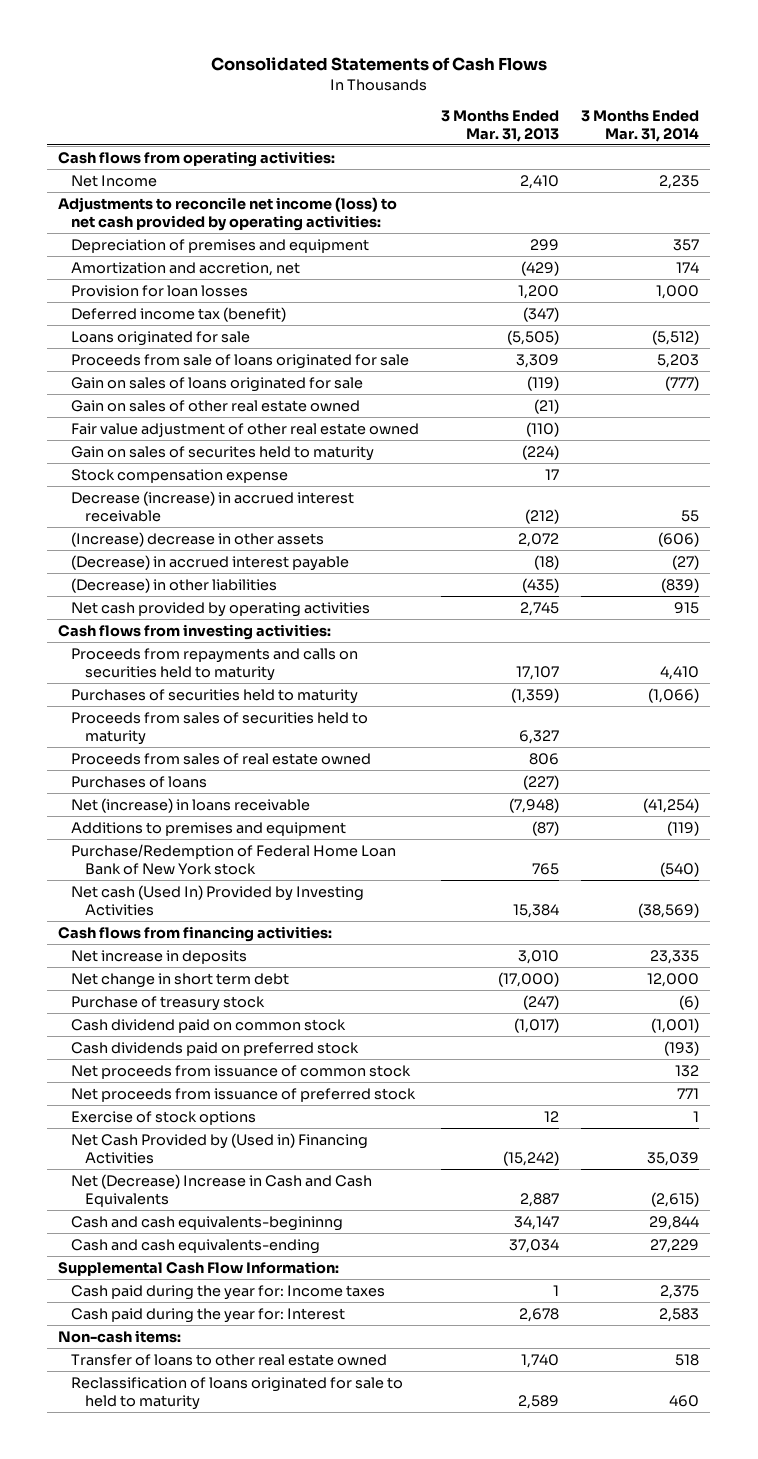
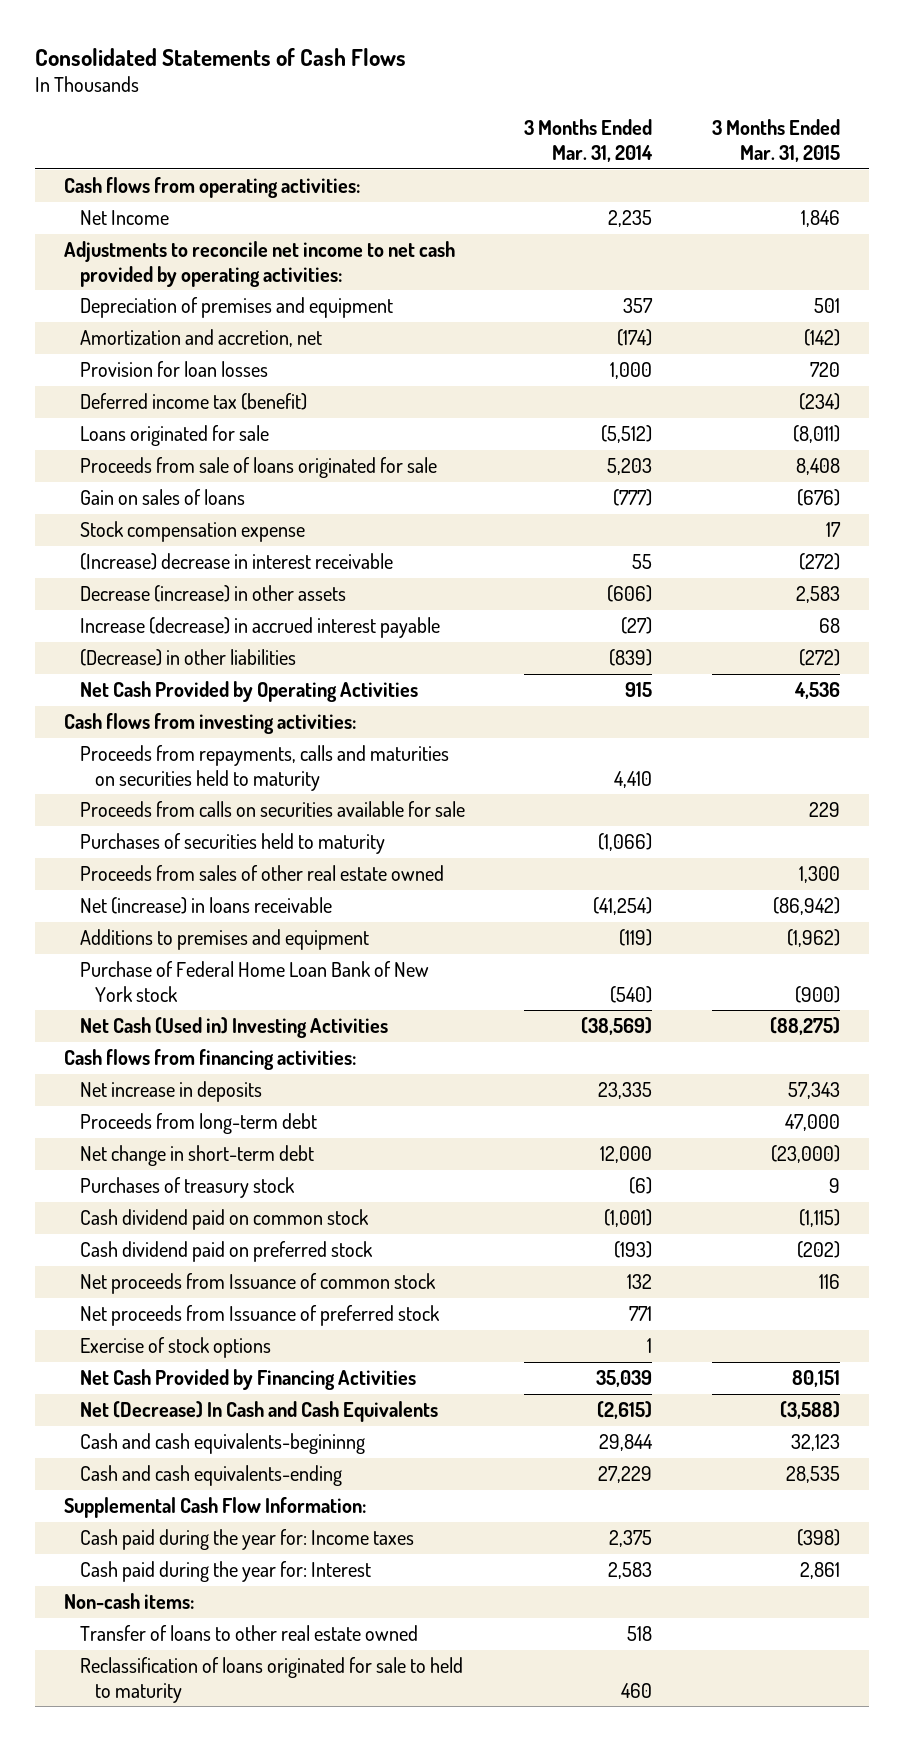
[441,109,560,142] 3 Months Ended Mar. 31, 2013 -> none
none -> [711,119,840,162] 3 Months Ended Mar. 31, 2015
[58,196,398,231] Adjustments to reconcile net income (loss) to net cash provided by operating activities: -> [64,241,456,287] Adjustments to reconcile net income to net cash provided by operating activities:
[676,261,700,273] 174 -> [617,329,653,347] (174)
[71,399,361,412] Gain on sales of other real estate owned -> none
[71,422,420,437] Fair value adjustment of other real estate owned -> none
[71,445,375,461] Gain on sales of securites held to maturity -> none
[71,376,364,392] Gain on sales of loans originated for sale -> [79,489,245,506] Gain on sales of loans
[71,490,355,522] Decrease (increase) in accrued interest receivable -> [79,553,393,571] (Increase) decrease in interest receivable
[71,531,325,547] (Increase) decrease in other assets -> [79,585,346,603] Decrease (increase) in other assets
[71,554,350,571] (Decrease) in accrued interest payable -> [79,617,440,639] Increase (decrease) in accrued interest payable
[71,601,371,617] Net cash provided by operating activities -> [79,681,418,703] Net Cash Provided by Operating Activities
[71,647,359,681] Proceeds from repayments and calls on securities held to maturity -> [79,745,449,791] Proceeds from repayments, calls and maturities on securities held to maturity
none -> [79,801,465,818] Proceeds from calls on securities available for sale
[71,711,369,745] Proceeds from sales of securities held to maturity -> none
[71,775,208,788] Purchases of loans -> none
[71,752,372,765] Proceeds from sales of real estate owned -> [79,865,444,882] Proceeds from sales of other real estate owned
[71,843,397,875] Purchase/Redemption of Federal Home Loan Bank of New York stock -> [79,961,429,1002] Purchase of Federal Home Loan Bank of New York stock
[71,884,365,916] Net cash (Used In) Provided by Investing Activities -> [79,1017,388,1039] Net Cash (Used in) Investing Activities
none -> [79,1113,317,1135] Proceeds from long-term debt
[71,972,290,988] Net change in short term debt -> [79,1145,314,1167] Net change in short-term debt
[71,995,266,1011] Purchase of treasury stock -> [79,1177,295,1199] Purchases of treasury stock
[71,1041,360,1056] Cash dividends paid on preferred stock -> [79,1241,373,1263] Cash dividend paid on preferred stock
[71,1064,412,1079] Net proceeds from issuance of common stock -> [79,1273,436,1295] Net proceeds from Issuance of common stock
[71,1087,417,1102] Net proceeds from issuance of preferred stock -> [79,1305,440,1327] Net proceeds from Issuance of preferred stock
[71,1132,369,1164] Net Cash Provided by (Used in) Financing Activities -> [79,1369,416,1391] Net Cash Provided by Financing Activities
[71,1173,373,1207] Net (Decrease) Increase in Cash and Cash Equivalents -> [79,1401,438,1423] Net (Decrease) In Cash and Cash Equivalents

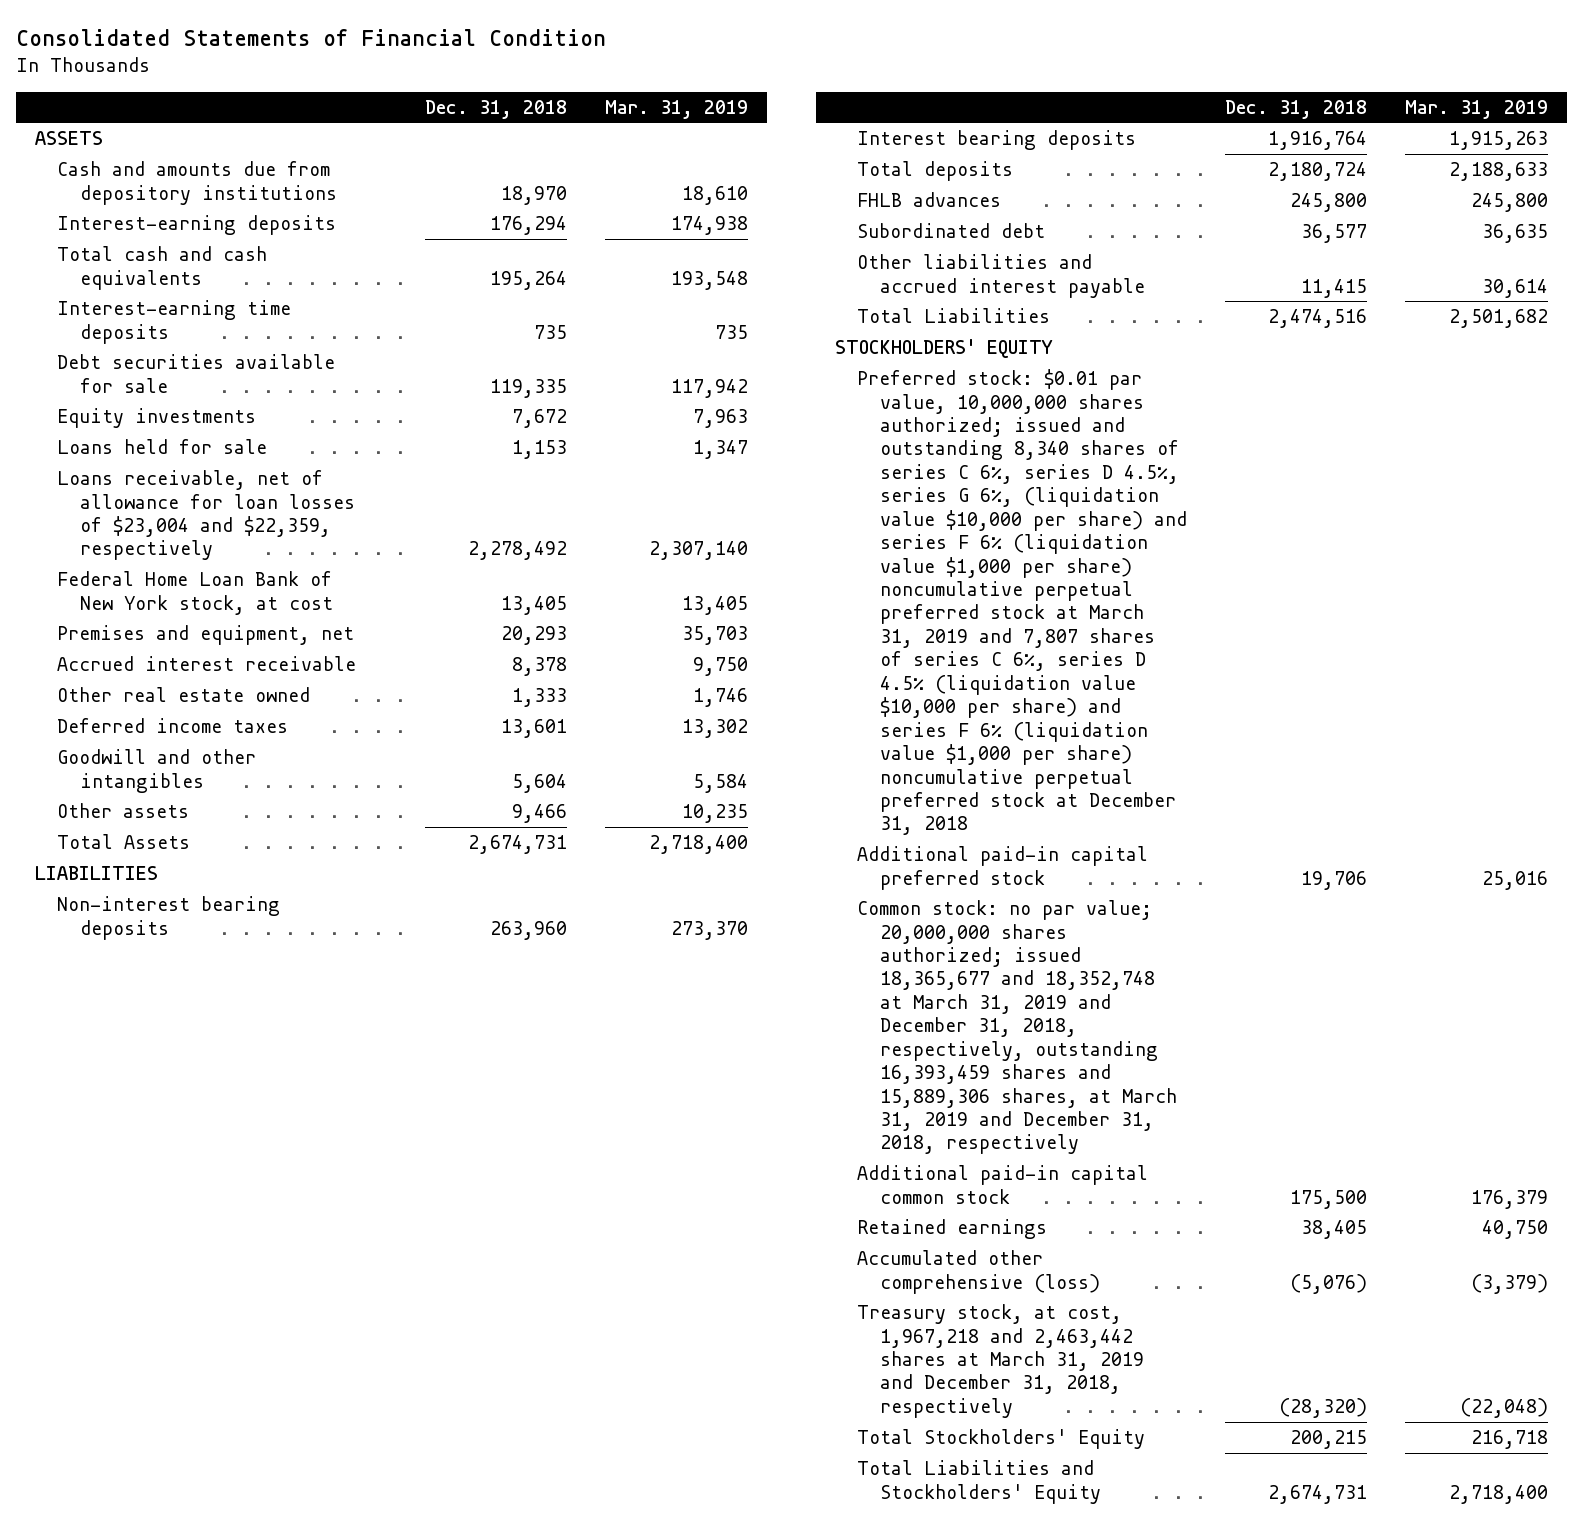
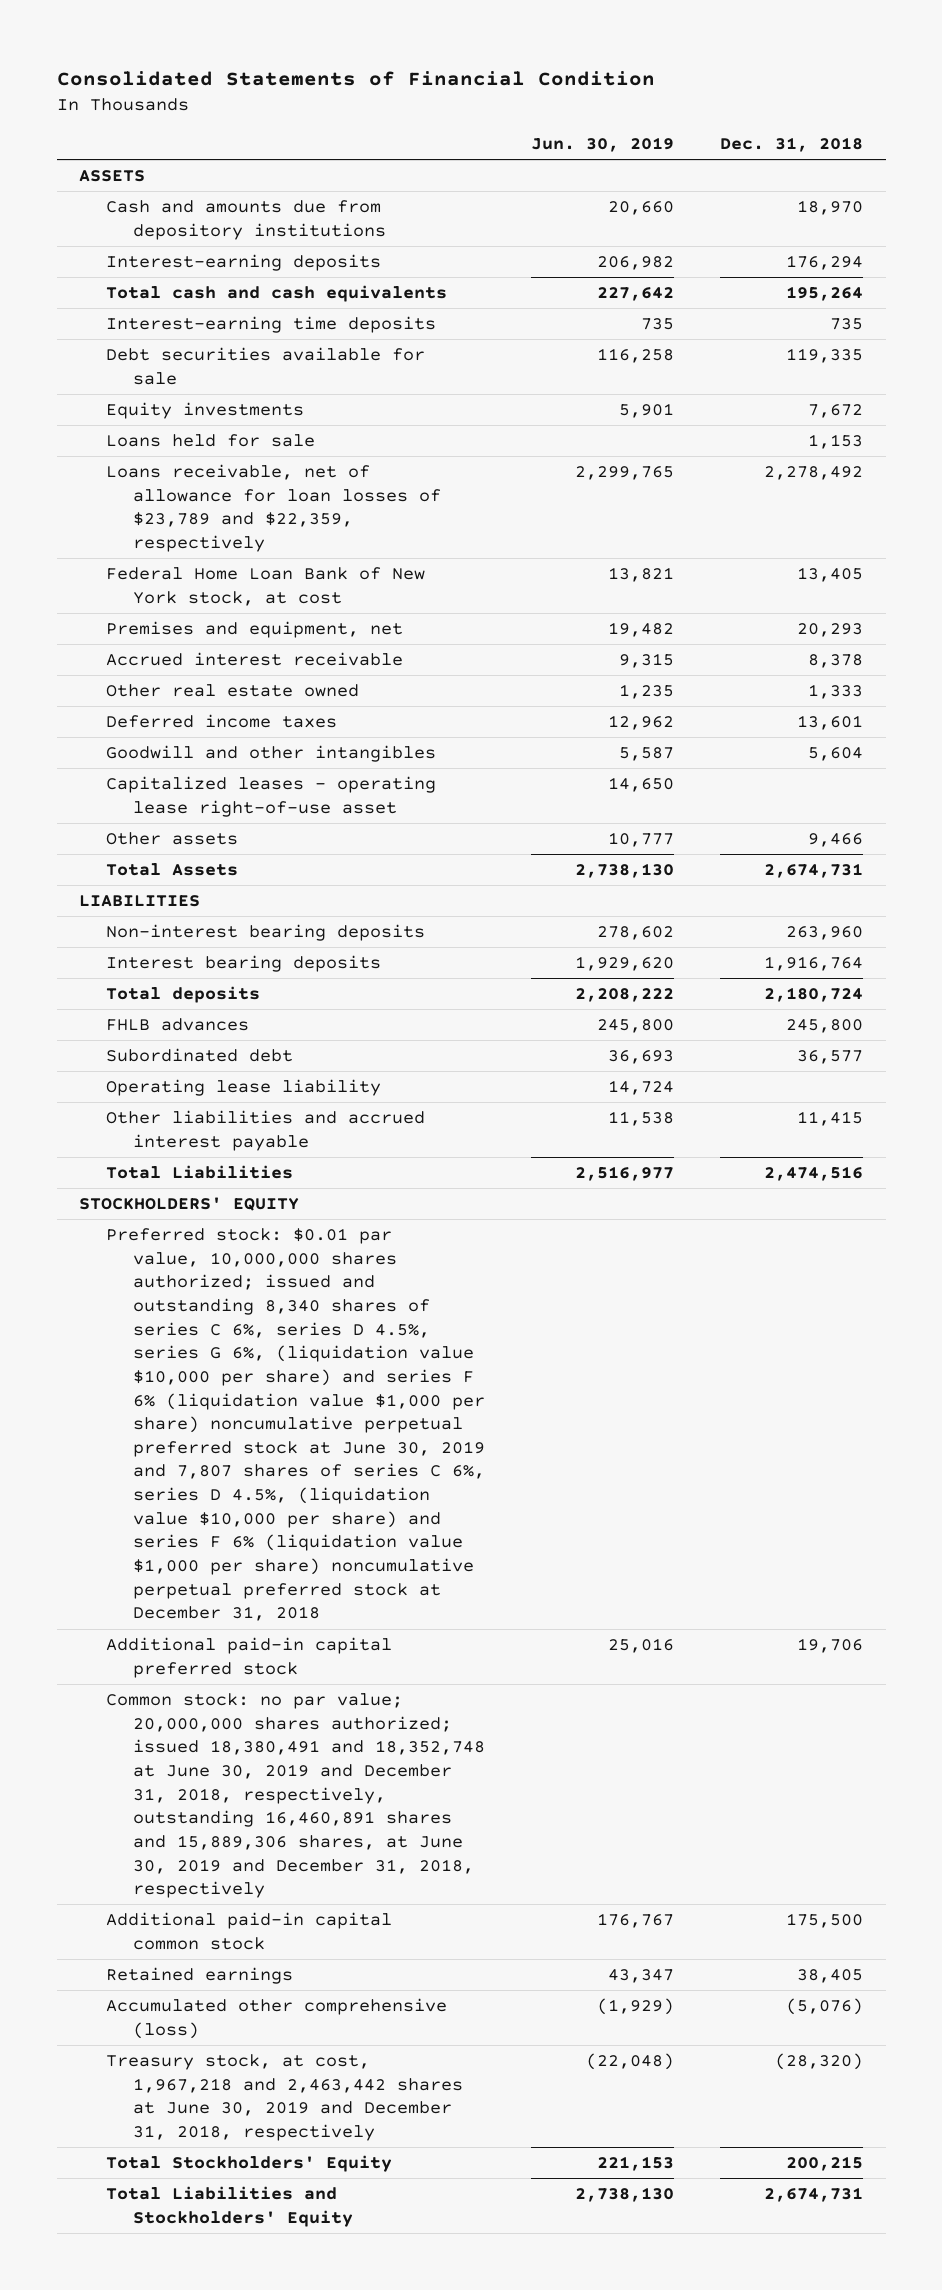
[605,99,749,119] Mar. 31, 2019 -> none
none -> [531,136,675,152] Jun. 30, 2019
[57,470,355,561] Loans receivable, net of allowance for loan losses of $23,004 and $22,359, respectively -> [106,463,442,552] Loans receivable, net of allowance for loan losses of $23,789 and $22,359, respectively
none -> [106,775,437,817] Capitalized leases - operating lease right-of-use asset
none -> [106,1078,382,1096] Operating lease liability
[857,369,1187,836] Preferred stock: $0.01 par value, 10,000,000 shares authorized; issued and outstanding 8,340 shares of series C 6%, series D 4.5%, series G 6%, (liquidation value $10,000 per share) and series F 6% (liquidation value $1,000 per share) noncumulative perpetual preferred stock at March 31, 2019 and 7,807 shares of series C 6%, series D 4.5% (liquidation value $10,000 per share) and series F 6% (liquidation value $1,000 per share) noncumulative perpetual preferred stock at December 31, 2018 -> [106,1227,486,1622] Preferred stock: $0.01 par value, 10,000,000 shares authorized; issued and outstanding 8,340 shares of series C 6%, series D 4.5%, series G 6%, (liquidation value $10,000 per share) and series F 6% (liquidation value $1,000 per share) noncumulative perpetual preferred stock at June 30, 2019 and 7,807 shares of series C 6%, series D 4.5%, (liquidation value $10,000 per share) and series F 6% (liquidation value $1,000 per share) noncumulative perpetual preferred stock at December 31, 2018
[857,900,1177,1155] Common stock: no par value; 20,000,000 shares authorized; issued 18,365,677 and 18,352,748 at March 31, 2019 and December 31, 2018, respectively, outstanding 16,393,459 shares and 15,889,306 shares, at March 31, 2019 and December 31, 2018, respectively -> [106,1692,486,1899] Common stock: no par value; 20,000,000 shares authorized; issued 18,380,491 and 18,352,748 at June 30, 2019 and December 31, 2018, respectively, outstanding 16,460,891 shares and 15,889,306 shares, at June 30, 2019 and December 31, 2018, respectively
[857,1304,1144,1418] Treasury stock, at cost, 1,967,218 and 2,463,442 shares at March 31, 2019 and December 31, 2018, respectively -> [106,2053,464,2141] Treasury stock, at cost, 1,967,218 and 2,463,442 shares at June 30, 2019 and December 31, 2018, respectively

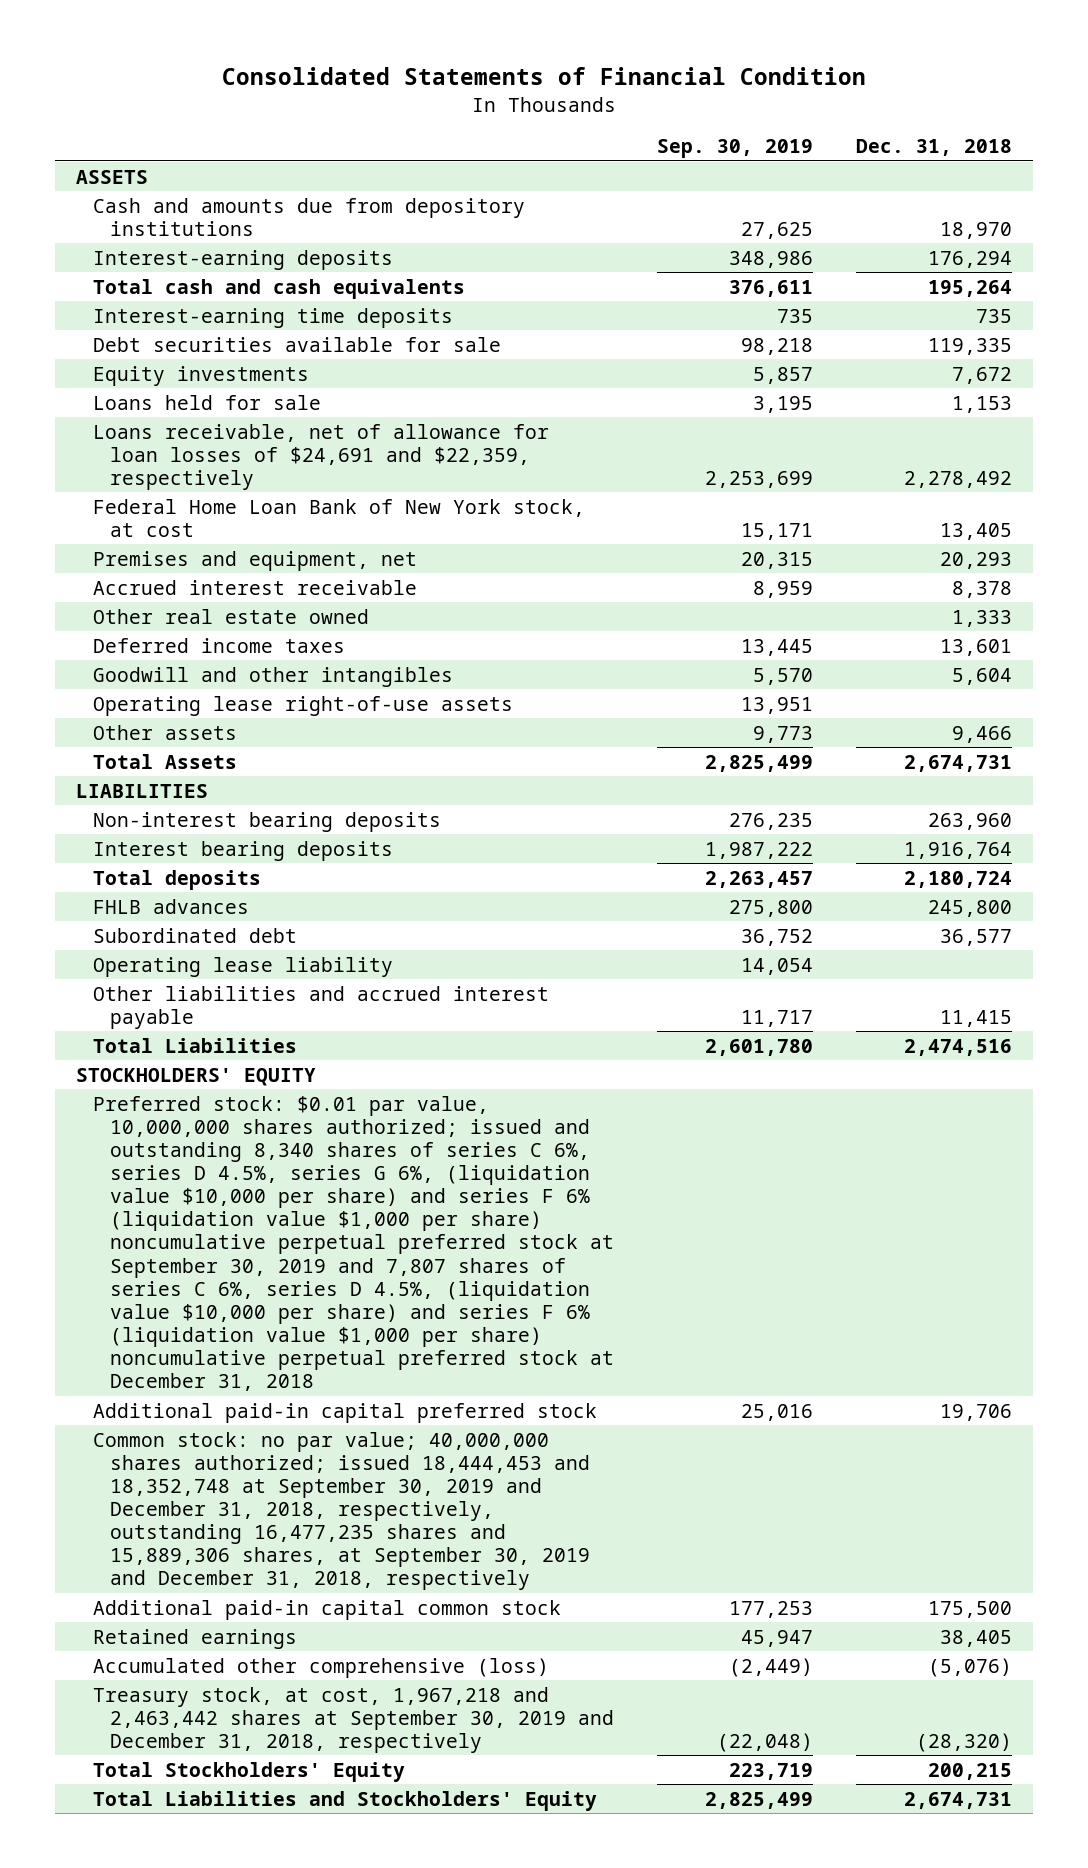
[531,136,675,152] Jun. 30, 2019 -> none
none -> [656,138,813,158] Sep. 30, 2019
[106,463,442,552] Loans receivable, net of allowance for loan losses of $23,789 and $22,359, respectively -> [92,423,549,490] Loans receivable, net of allowance for loan losses of $24,691 and $22,359, respectively
[106,775,437,817] Capitalized leases - operating lease right-of-use asset -> [92,695,513,716] Operating lease right-of-use assets
[106,1227,486,1622] Preferred stock: $0.01 par value, 10,000,000 shares authorized; issued and outstanding 8,340 shares of series C 6%, series D 4.5%, series G 6%, (liquidation value $10,000 per share) and series F 6% (liquidation value $1,000 per share) noncumulative perpetual preferred stock at June 30, 2019 and 7,807 shares of series C 6%, series D 4.5%, (liquidation value $10,000 per share) and series F 6% (liquidation value $1,000 per share) noncumulative perpetual preferred stock at December 31, 2018 -> [92,1095,614,1392] Preferred stock: $0.01 par value, 10,000,000 shares authorized; issued and outstanding 8,340 shares of series C 6%, series D 4.5%, series G 6%, (liquidation value $10,000 per share) and series F 6% (liquidation value $1,000 per share) noncumulative perpetual preferred stock at September 30, 2019 and 7,807 shares of series C 6%, series D 4.5%, (liquidation value $10,000 per share) and series F 6% (liquidation value $1,000 per share) noncumulative perpetual preferred stock at December 31, 2018
[106,1692,486,1899] Common stock: no par value; 20,000,000 shares authorized; issued 18,380,491 and 18,352,748 at June 30, 2019 and December 31, 2018, respectively, outstanding 16,460,891 shares and 15,889,306 shares, at June 30, 2019 and December 31, 2018, respectively -> [92,1431,590,1591] Common stock: no par value; 40,000,000 shares authorized; issued 18,444,453 and 18,352,748 at September 30, 2019 and December 31, 2018, respectively, outstanding 16,477,235 shares and 15,889,306 shares, at September 30, 2019 and December 31, 2018, respectively
[106,2053,464,2141] Treasury stock, at cost, 1,967,218 and 2,463,442 shares at June 30, 2019 and December 31, 2018, respectively -> [92,1686,614,1753] Treasury stock, at cost, 1,967,218 and 2,463,442 shares at September 30, 2019 and December 31, 2018, respectively

